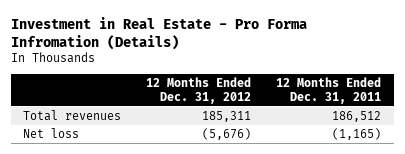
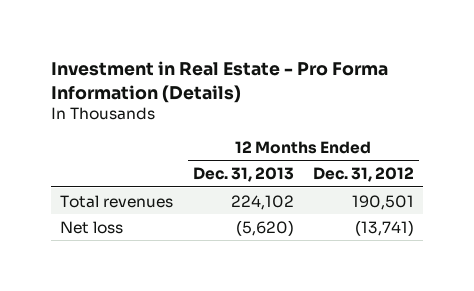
[10,16,307,50] Investment in Real Estate - Pro Forma Infromation (Details) -> [50,60,388,103] Investment in Real Estate - Pro Forma Information (Details)
[276,76,382,104] 12 Months Ended Dec. 31, 2011 -> none
none -> [192,167,294,183] Dec. 31, 2013
[202,110,252,122] 185,311 -> [351,194,414,210] 190,501
[202,127,252,140] (5,676) -> [354,219,414,236] (13,741)

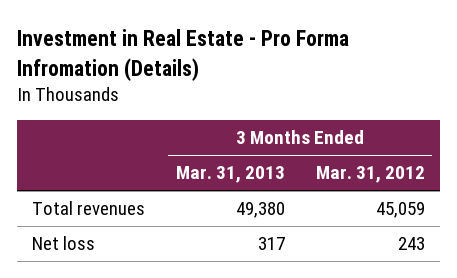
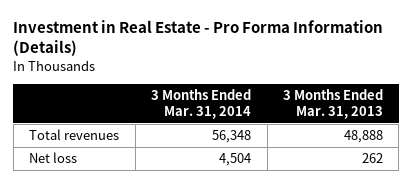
[17,29,350,81] Investment in Real Estate - Pro Forma Infromation (Details) -> [13,20,384,57] Investment in Real Estate - Pro Forma Information (Details)
[315,166,425,184] Mar. 31, 2012 -> none
none -> [151,89,252,119] 3 Months Ended Mar. 31, 2014
[235,202,285,219] 49,380 -> [344,130,384,144] 48,888
[257,237,285,251] 317 -> [362,153,384,164] 262

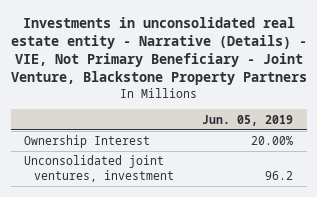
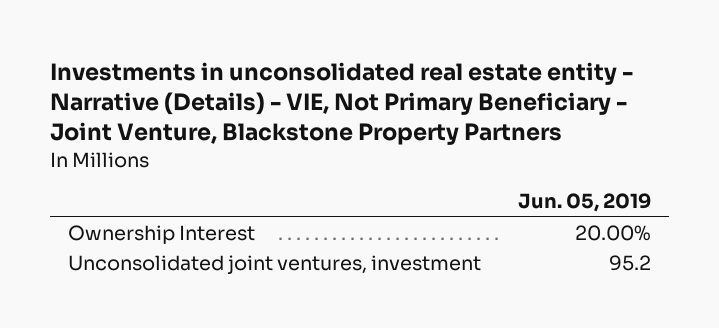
[264,171,293,181] 96.2 -> [608,255,651,272] 95.2

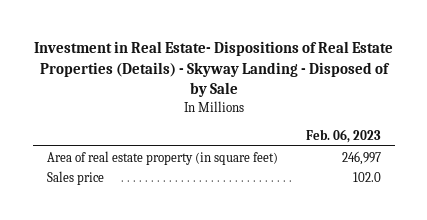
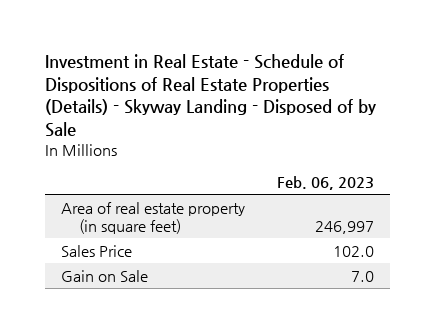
[33,41,393,98] Investment in Real Estate- Dispositions of Real Estate Properties (Details) - Skyway Landing - Disposed of by Sale -> [44,54,376,138] Investment in Real Estate - Schedule of Dispositions of Real Estate Properties (Details) - Skyway Landing - Disposed of by Sale
[46,170,104,185] Sales price -> [60,244,132,257] Sales Price
none -> [60,269,148,282] Gain on Sale

